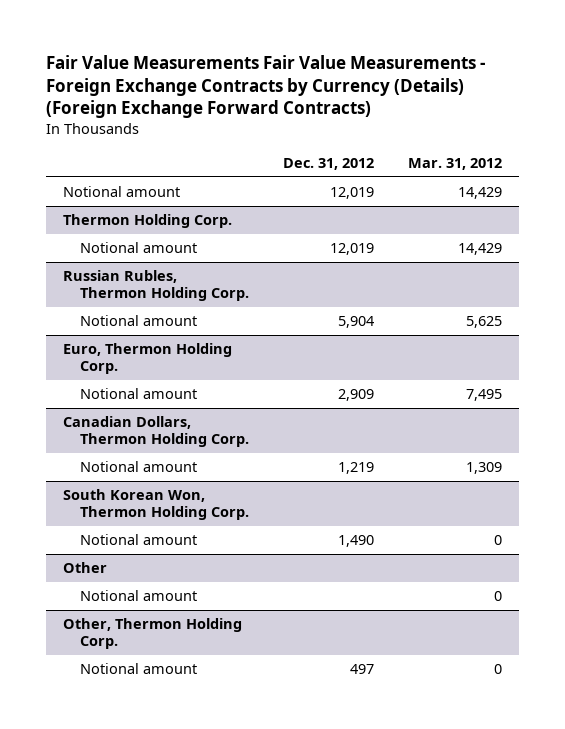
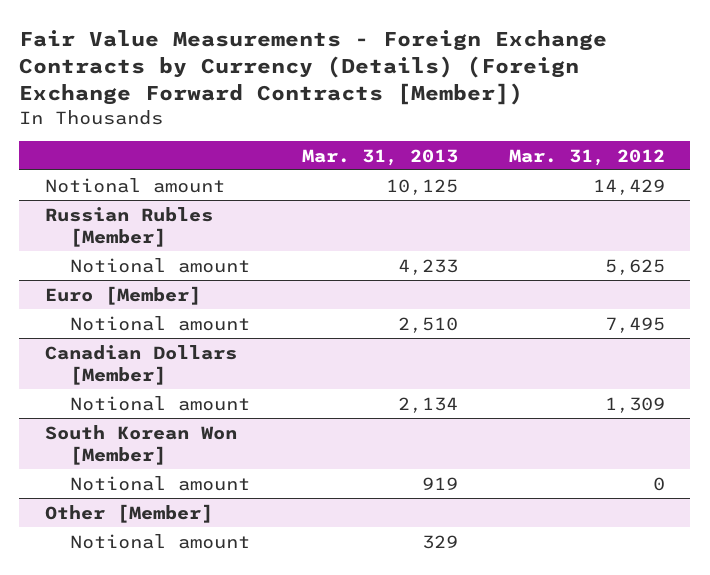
[46,54,486,119] Fair Value Measurements Fair Value Measurements - Foreign Exchange Contracts by Currency (Details) (Foreign Exchange Forward Contracts) -> [19,30,608,106] Fair Value Measurements - Foreign Exchange Contracts by Currency (Details) (Foreign Exchange Forward Contracts [Member])
[282,158,374,171] Dec. 31, 2012 -> none
none -> [301,148,458,166] Mar. 31, 2013
[63,214,233,229] Thermon Holding Corp. -> none
[79,242,197,254] Notional amount -> none
[63,270,249,302] Russian Rubles, Thermon Holding Corp. -> none
none -> [44,206,213,248] Russian Rubles [Member]
[63,343,233,375] Euro, Thermon Holding Corp. -> none
none -> [44,285,201,305] Euro [Member]
[63,416,249,448] Canadian Dollars, Thermon Holding Corp. -> none
none -> [44,344,237,386] Canadian Dollars [Member]
[63,489,249,521] South Korean Won, Thermon Holding Corp. -> none
[79,534,197,546] Notional amount -> none
[63,562,108,574] Other -> none
[79,590,197,602] Notional amount -> none
[63,618,243,650] Other, Thermon Holding Corp. -> none
none -> [44,424,237,466] South Korean Won [Member]
none -> [44,503,213,523] Other [Member]
none -> [70,533,251,549] Notional amount

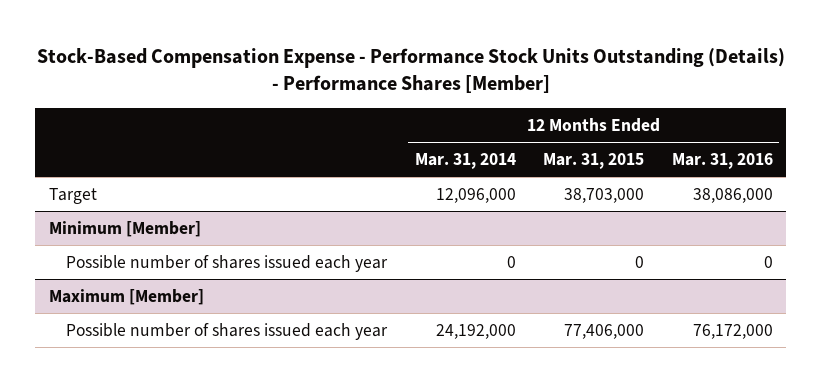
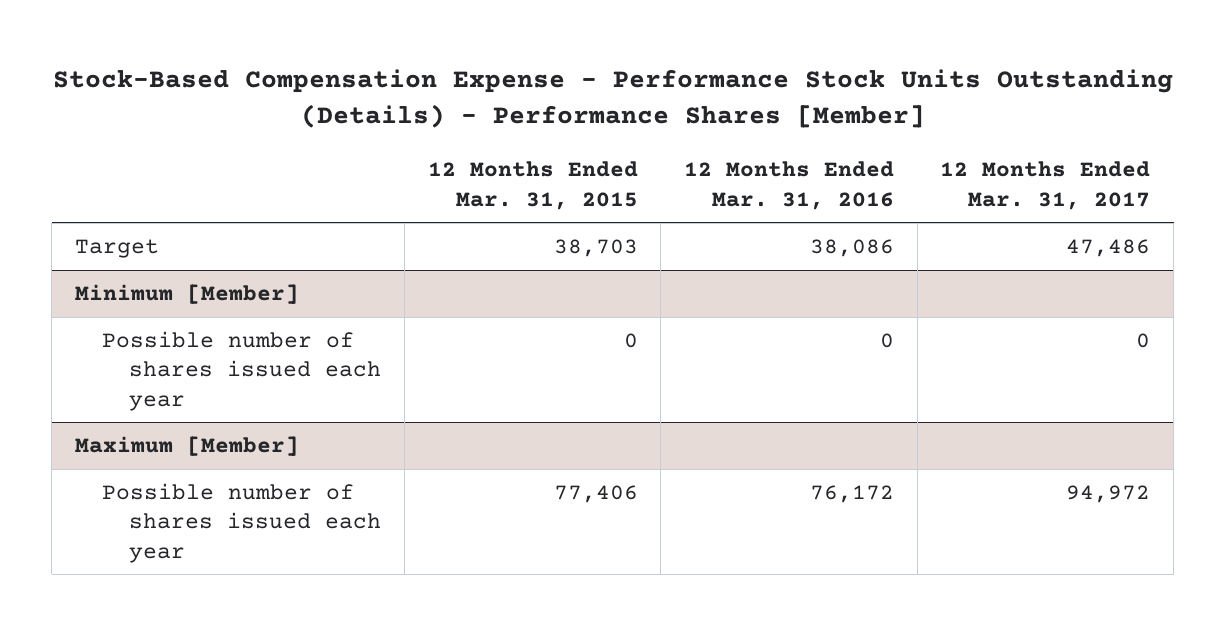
[414,153,516,170] Mar. 31, 2014 -> none
none -> [940,161,1151,210] 12 Months Ended Mar. 31, 2017
[564,188,645,204] 38,703,000 -> [553,238,638,257] 38,703
[692,188,773,204] 38,086,000 -> [810,238,895,257] 38,086
[564,324,645,340] 77,406,000 -> [553,484,638,503] 77,406
[692,324,773,340] 76,172,000 -> [810,484,895,503] 76,172

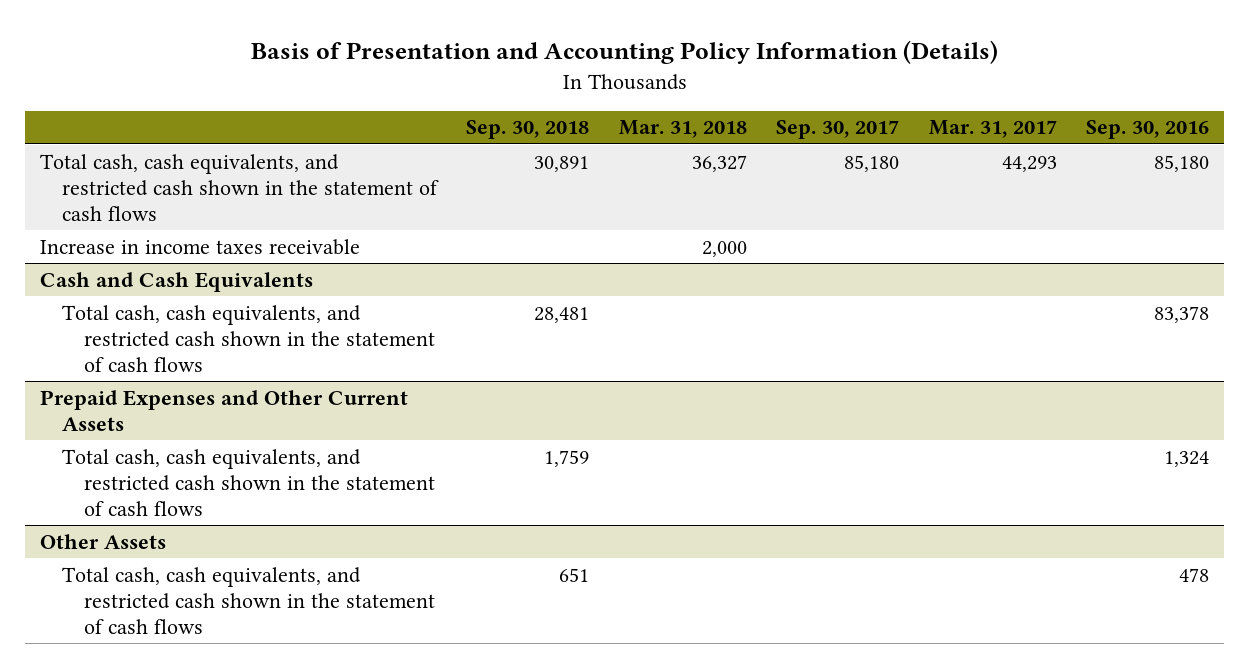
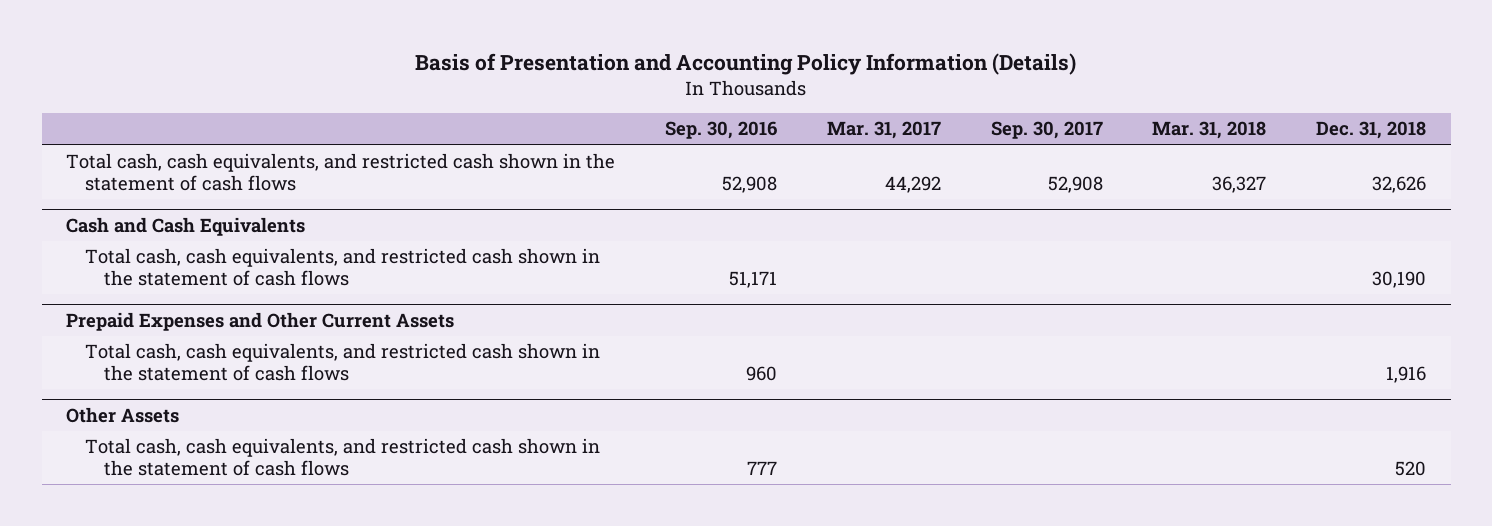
[466,120,590,140] Sep. 30, 2018 -> none
none -> [1315,121,1426,140] Dec. 31, 2018
[40,238,361,255] Increase in income taxes receivable -> none
[844,154,900,172] 85,180 -> [1047,176,1103,194] 52,908
[1001,155,1057,172] 44,293 -> [884,176,941,194] 44,292
[1154,154,1210,172] 85,180 -> [722,176,778,194] 52,908
[1154,305,1210,323] 83,378 -> [729,271,778,289] 51,171
[1164,450,1210,467] 1,324 -> [746,366,778,382] 960
[1179,567,1210,582] 478 -> [747,461,778,476] 777

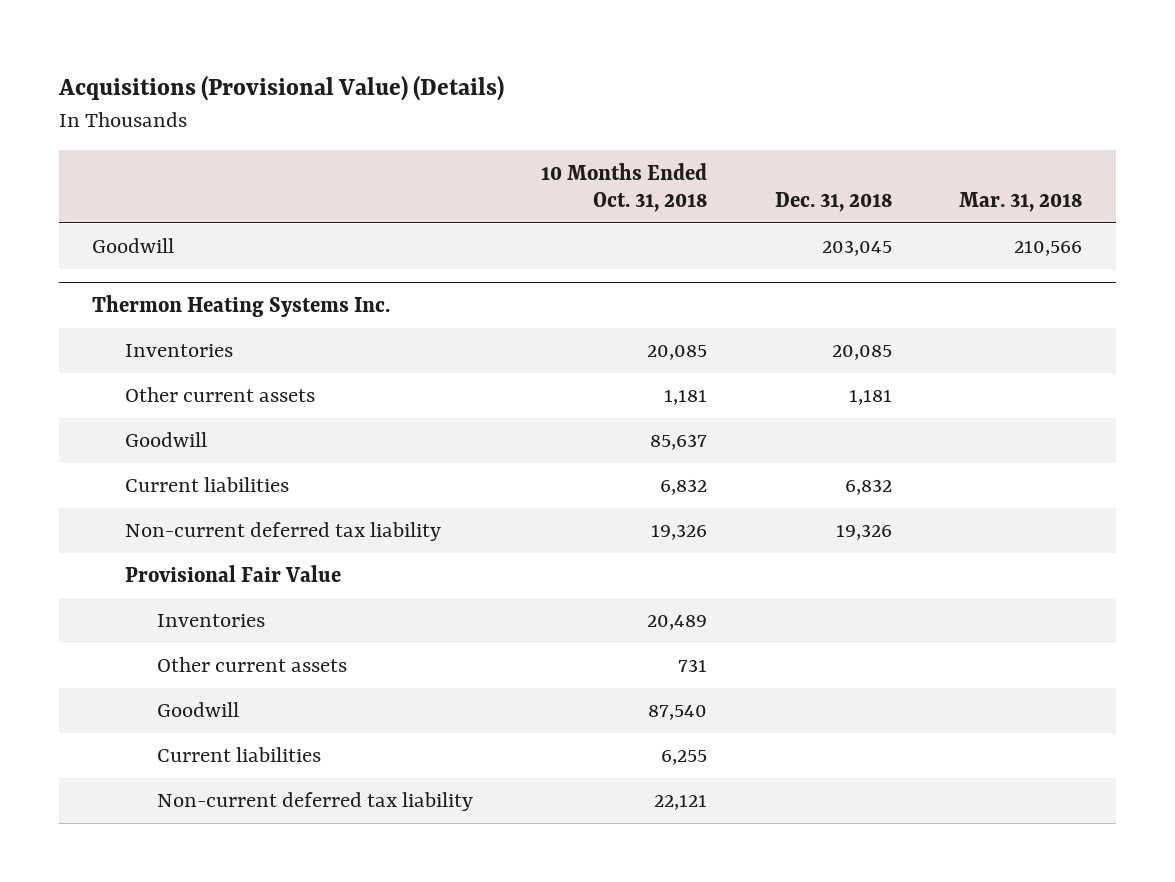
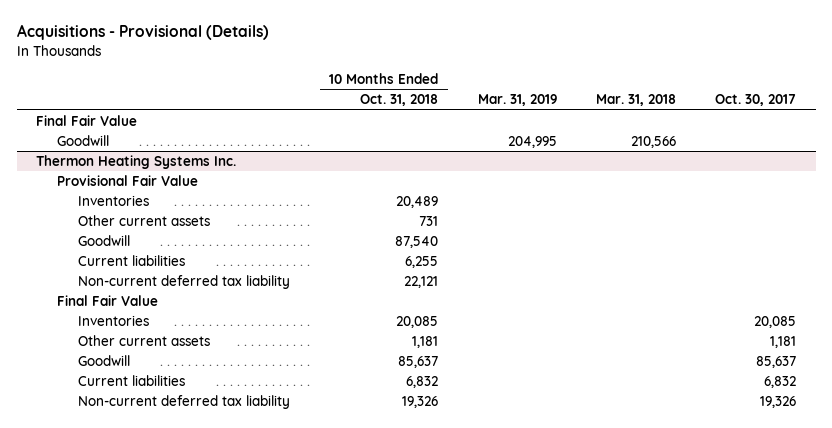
[57,75,504,102] Acquisitions (Provisional Value) (Details) -> [16,24,269,41] Acquisitions - Provisional (Details)
[774,192,892,213] Dec. 31, 2018 -> none
none -> [477,94,557,107] Mar. 31, 2019
none -> [715,94,797,107] Oct. 30, 2017
none -> [36,114,138,126] Final Fair Value
none -> [57,294,159,306] Final Fair Value
[124,344,233,358] Inventories -> [78,314,150,326] Inventories
[124,387,315,403] Other current assets -> [78,334,211,346] Other current assets
[124,432,207,448] Goodwill -> [78,354,131,366] Goodwill
[124,477,289,493] Current liabilities -> [78,374,186,386] Current liabilities
[124,522,441,542] Non-current deferred tax liability -> [78,394,291,409] Non-current deferred tax liability

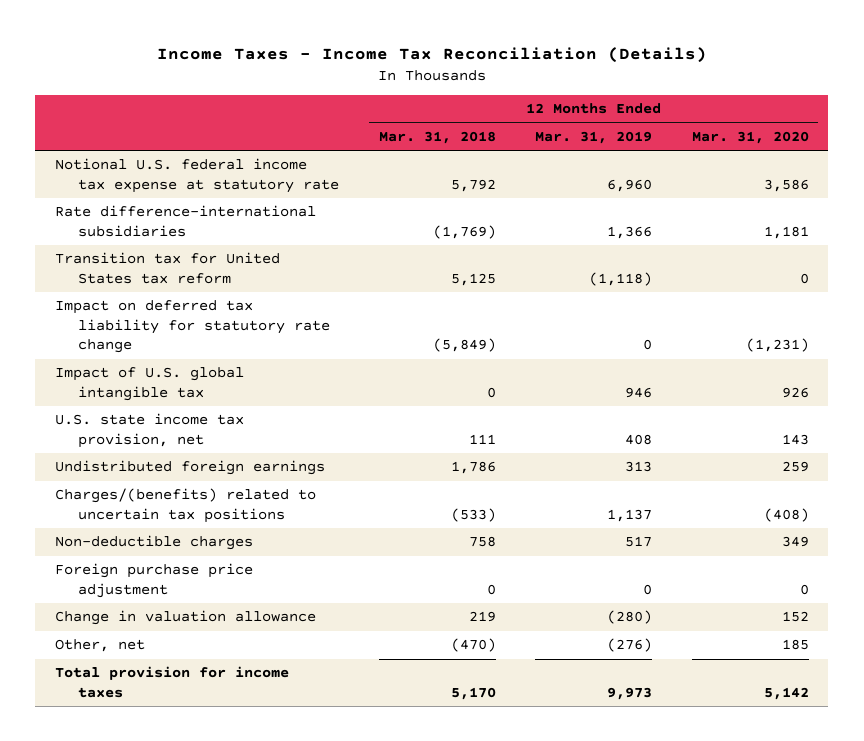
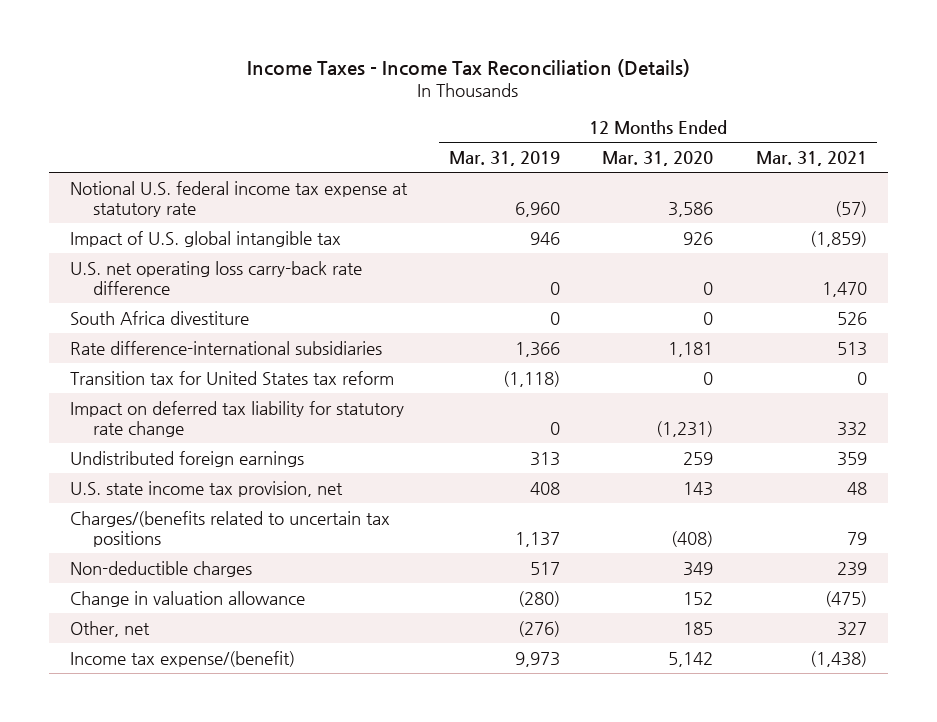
[378,130,496,144] Mar. 31, 2018 -> none
none -> [755,150,867,166] Mar. 31, 2021
[55,367,245,401] Impact of U.S. global intangible tax -> [69,230,341,247] Impact of U.S. global intangible tax
none -> [69,260,362,296] U.S. net operating loss carry-back rate difference
none -> [69,310,249,325] South Africa divestiture
[55,413,245,448] U.S. state income tax provision, net -> [69,480,343,497] U.S. state income tax provision, net
[55,488,317,523] Charges/(benefits) related to uncertain tax positions -> [69,510,390,548] Charges/(benefits related to uncertain tax positions
[55,563,254,598] Foreign purchase price adjustment -> none
[55,666,290,698] Total provision for income taxes -> [69,650,295,667] Income tax expense/(benefit)

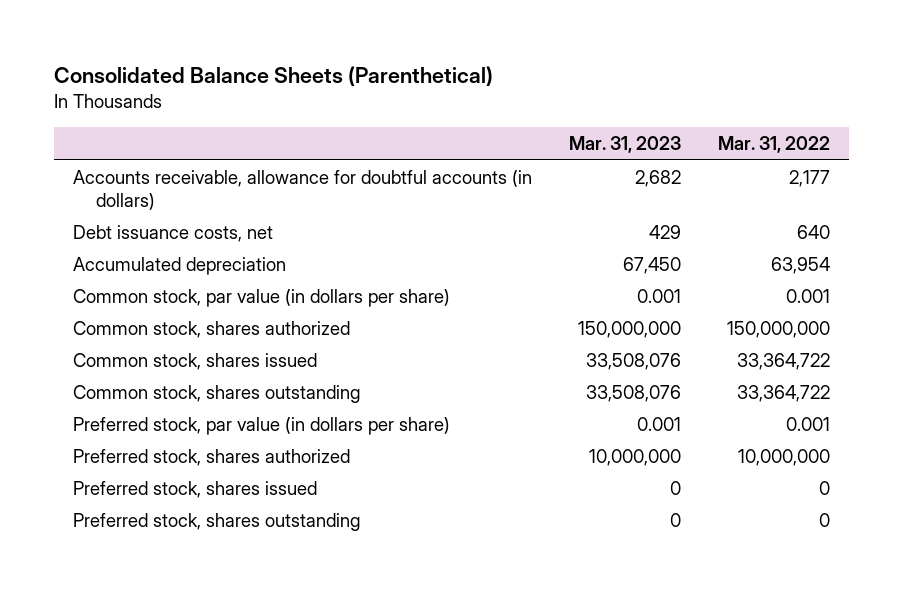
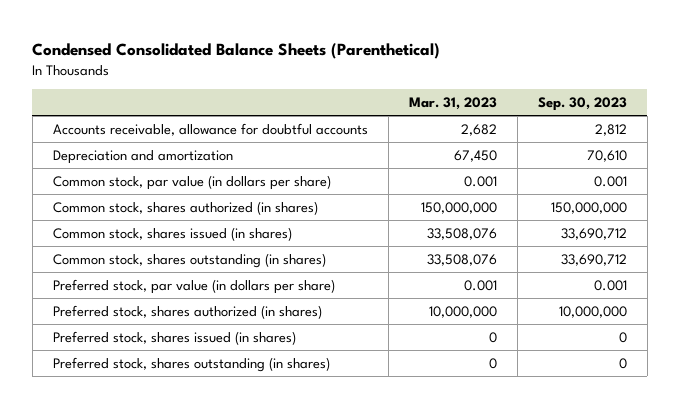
[54,66,494,87] Consolidated Balance Sheets (Parenthetical) -> [32,42,441,59] Condensed Consolidated Balance Sheets (Parenthetical)
[718,136,831,154] Mar. 31, 2022 -> none
none -> [537,97,627,112] Sep. 30, 2023
[72,225,273,243] Debt issuance costs, net -> none
[72,170,532,210] Accounts receivable, allowance for doubtful accounts (in dollars) -> [52,122,368,136] Accounts receivable, allowance for doubtful accounts
[72,257,286,276] Accumulated depreciation -> [52,149,233,164] Depreciation and amortization
[72,321,350,339] Common stock, shares authorized -> [52,200,318,215] Common stock, shares authorized (in shares)
[72,353,317,371] Common stock, shares issued -> [52,226,292,241] Common stock, shares issued (in shares)
[72,385,360,404] Common stock, shares outstanding -> [52,252,326,268] Common stock, shares outstanding (in shares)
[72,449,350,467] Preferred stock, shares authorized -> [52,304,322,319] Preferred stock, shares authorized (in shares)
[72,481,317,499] Preferred stock, shares issued -> [52,330,296,345] Preferred stock, shares issued (in shares)
[72,513,360,532] Preferred stock, shares outstanding -> [52,356,330,372] Preferred stock, shares outstanding (in shares)

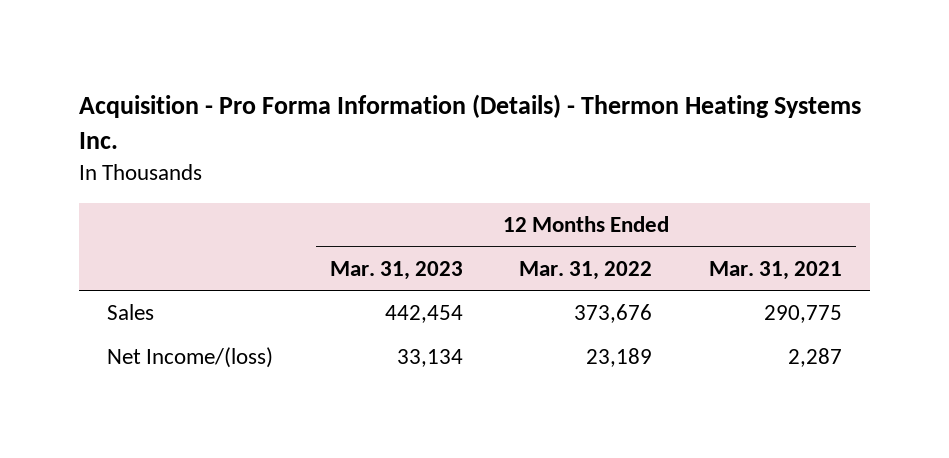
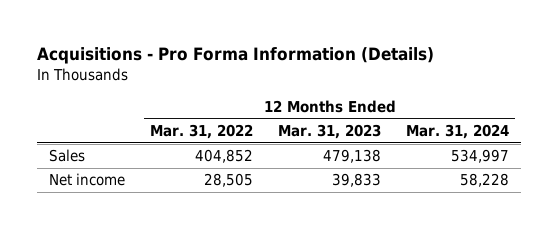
[78,94,861,150] Acquisition - Pro Forma Information (Details) - Thermon Heating Systems Inc. -> [37,46,435,64] Acquisitions - Pro Forma Information (Details)
[709,260,843,280] Mar. 31, 2021 -> none
none -> [405,123,509,139] Mar. 31, 2024
[384,305,463,324] 442,454 -> [323,149,382,164] 479,138
[574,304,653,324] 373,676 -> [195,149,254,164] 404,852
[107,347,274,369] Net Income/(loss) -> [49,173,126,187] Net income
[396,349,463,368] 33,134 -> [332,173,382,188] 39,833
[586,348,653,368] 23,189 -> [204,173,254,188] 28,505

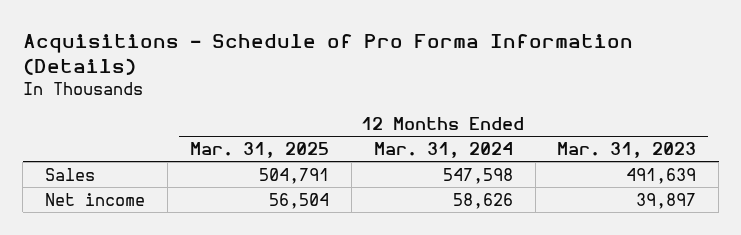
[37,46,435,64] Acquisitions - Pro Forma Information (Details) -> [22,33,633,76] Acquisitions - Schedule of Pro Forma Information (Details)
[150,123,254,139] Mar. 31, 2022 -> none
none -> [189,141,329,158] Mar. 31, 2025
[323,149,382,164] 479,138 -> [626,167,697,184] 491,639
[450,149,509,164] 534,997 -> [442,167,513,184] 547,598
[332,173,382,188] 39,833 -> [636,192,697,209] 39,897
[459,173,509,188] 58,228 -> [452,192,513,209] 58,626

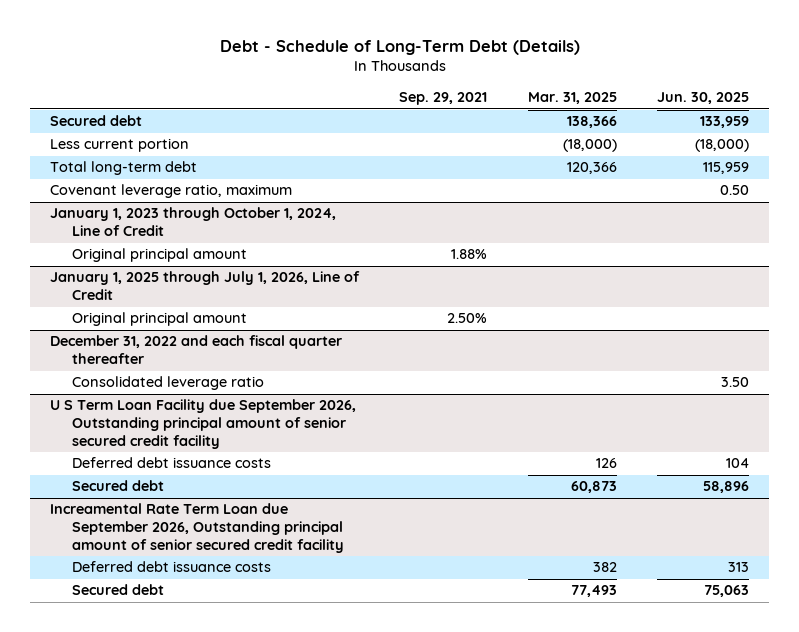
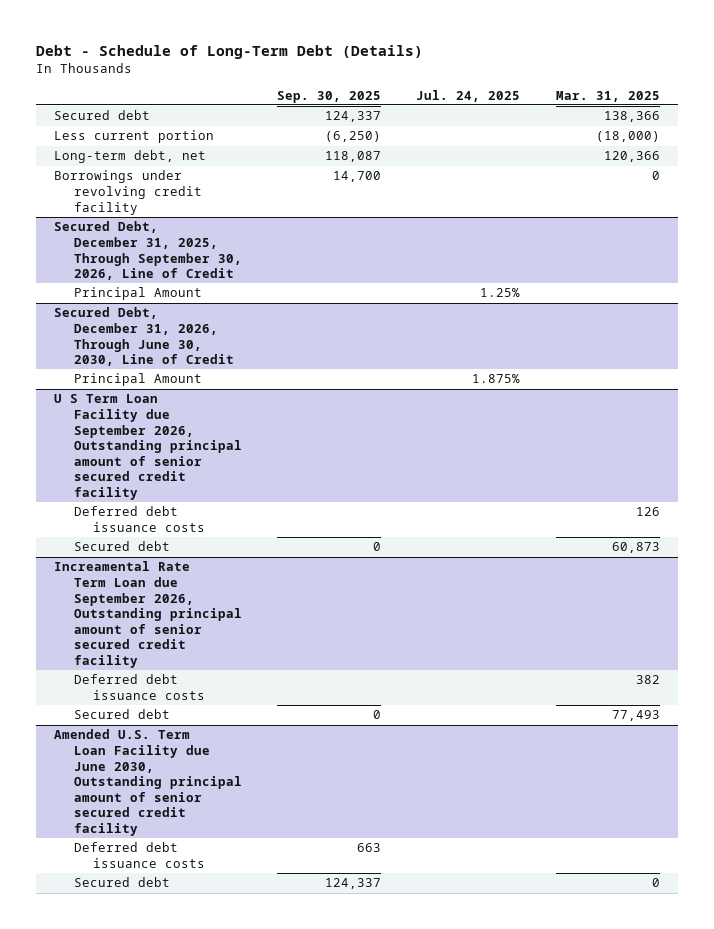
[399,92,488,106] Sep. 29, 2021 -> none
[657,92,750,105] Jun. 30, 2025 -> none
none -> [276,90,381,103] Sep. 30, 2025
none -> [416,89,521,102] Jul. 24, 2025
[49,184,292,199] Covenant leverage ratio, maximum -> none
[49,207,336,237] January 1, 2023 through October 1, 2024, Line of Credit -> none
[49,271,360,301] January 1, 2025 through July 1, 2026, Line of Credit -> none
[49,335,342,365] December 31, 2022 and each fiscal quarter thereafter -> none
[72,376,265,391] Consolidated leverage ratio -> none
[49,161,197,176] Total long-term debt -> [53,150,206,164] Long-term debt, net
none -> [53,170,202,215] Borrowings under revolving credit facility
none -> [53,221,242,281] Secured Debt, December 31, 2025, Through September 30, 2026, Line of Credit
[72,248,248,263] Original principal amount -> [73,287,202,301] Principal Amount
none -> [53,307,234,367] Secured Debt, December 31, 2026, Through June 30, 2030, Line of Credit
[72,312,248,327] Original principal amount -> [73,373,202,387] Principal Amount
none -> [53,729,242,836] Amended U.S. Term Loan Facility due June 2030, Outstanding principal amount of senior secured credit facility
none -> [73,842,206,868] Deferred debt issuance costs
none -> [73,877,170,888] Secured debt

